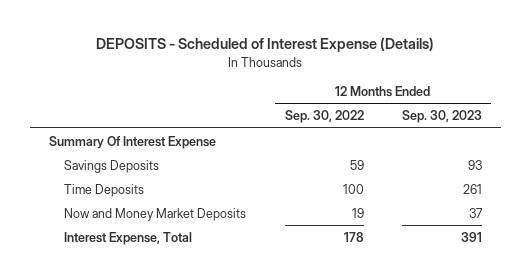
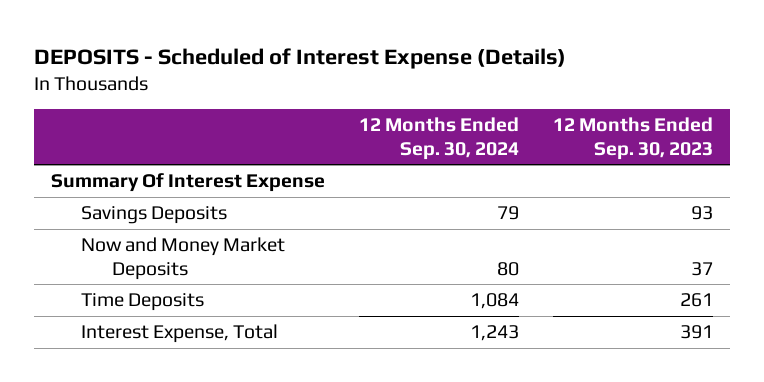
[284,110,364,124] Sep. 30, 2022 -> none
none -> [358,117,519,160] 12 Months Ended Sep. 30, 2024
[64,183,145,197] Time Deposits -> [81,293,205,312] Time Deposits

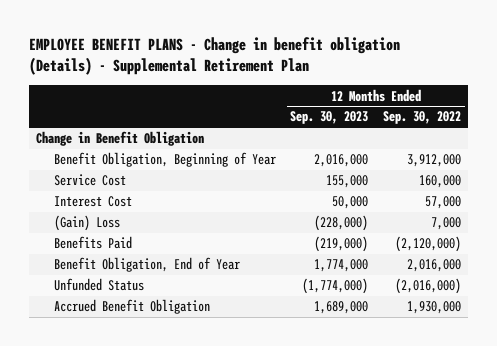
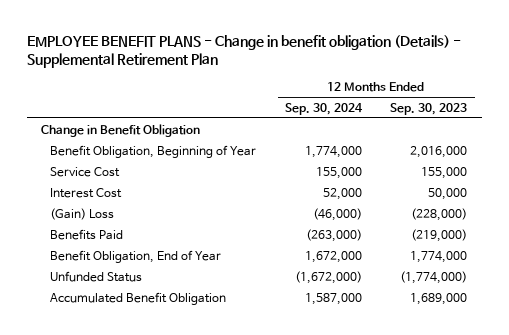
[382,111,461,125] Sep. 30, 2022 -> none
none -> [284,102,363,115] Sep. 30, 2024
[53,299,210,315] Accrued Benefit Obligation -> [50,291,227,305] Accumulated Benefit Obligation

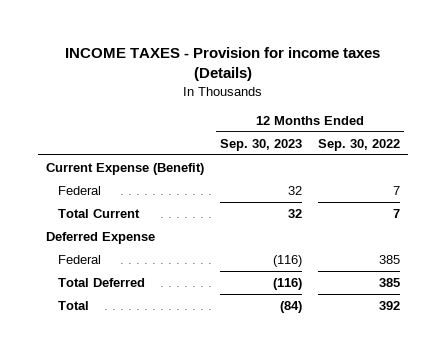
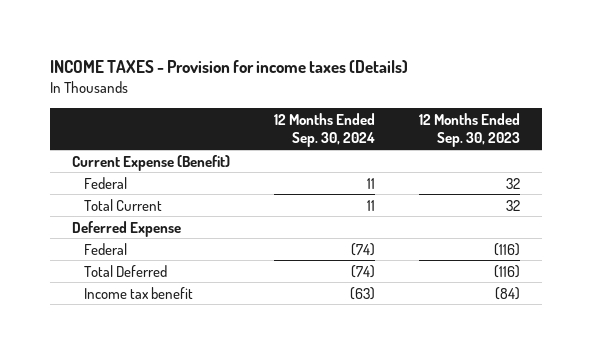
[318,138,401,151] Sep. 30, 2022 -> none
none -> [273,112,375,148] 12 Months Ended Sep. 30, 2024
[58,300,90,310] Total -> [83,286,193,299] Income tax benefit

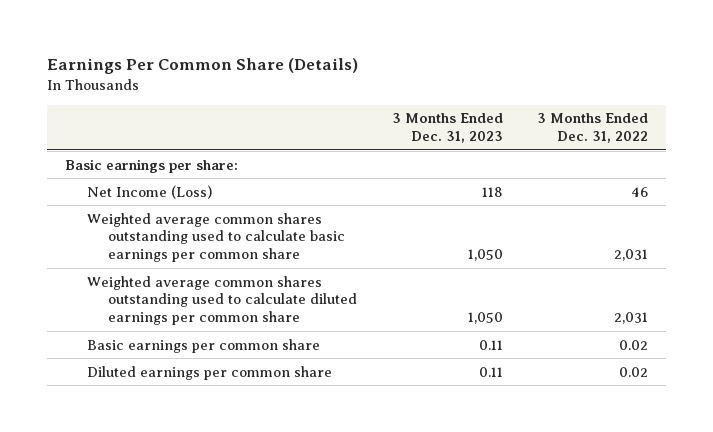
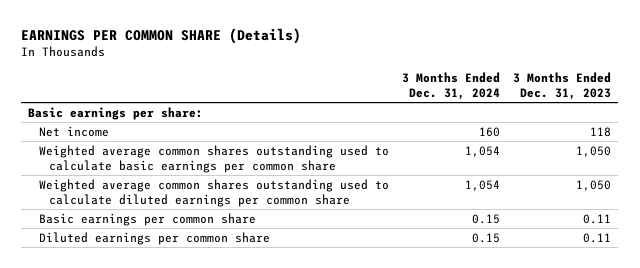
[47,58,359,75] Earnings Per Common Share (Details) -> [21,28,302,45] EARNINGS PER COMMON SHARE (Details)
[537,113,649,144] 3 Months Ended Dec. 31, 2022 -> none
none -> [401,72,500,101] 3 Months Ended Dec. 31, 2024
[86,184,212,199] Net Income (Loss) -> [38,125,109,137] Net income

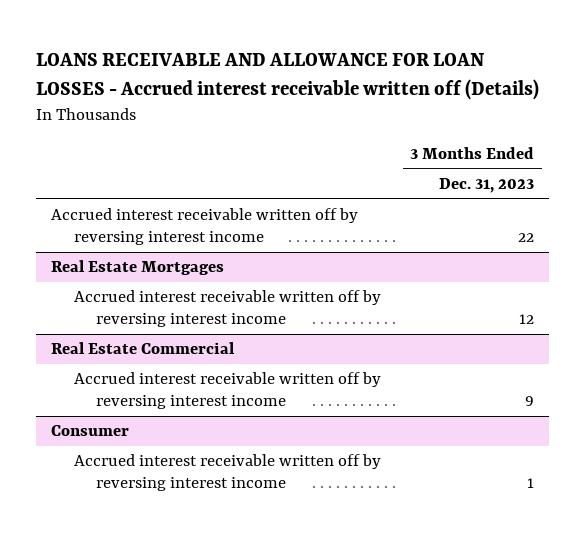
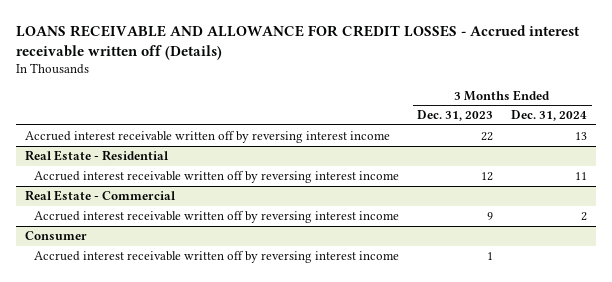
[36,52,540,100] LOANS RECEIVABLE AND ALLOWANCE FOR LOAN LOSSES - Accrued interest receivable written off (Details) -> [15,24,580,60] LOANS RECEIVABLE AND ALLOWANCE FOR CREDIT LOSSES - Accrued interest receivable written off (Details)
none -> [511,110,588,122] Dec. 31, 2024
[51,260,225,276] Real Estate Mortgages -> [24,149,169,161] Real Estate - Residential
[51,342,236,355] Real Estate Commercial -> [24,189,176,201] Real Estate - Commercial

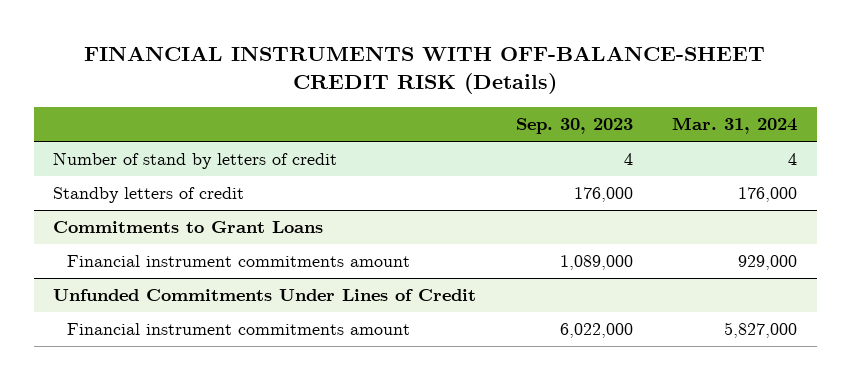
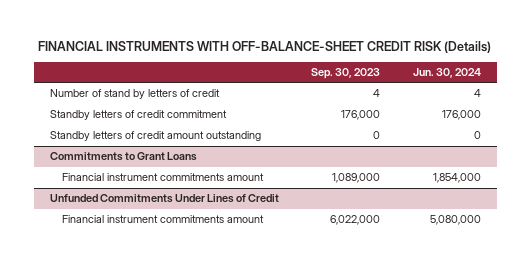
[672,117,798,135] Mar. 31, 2024 -> none
none -> [412,68,481,79] Jun. 30, 2024
none -> [49,110,227,121] Standby letters of credit commitment
[53,187,245,204] Standby letters of credit -> [49,131,261,142] Standby letters of credit amount outstanding
[573,187,633,203] 176,000 -> [373,131,381,140] 0

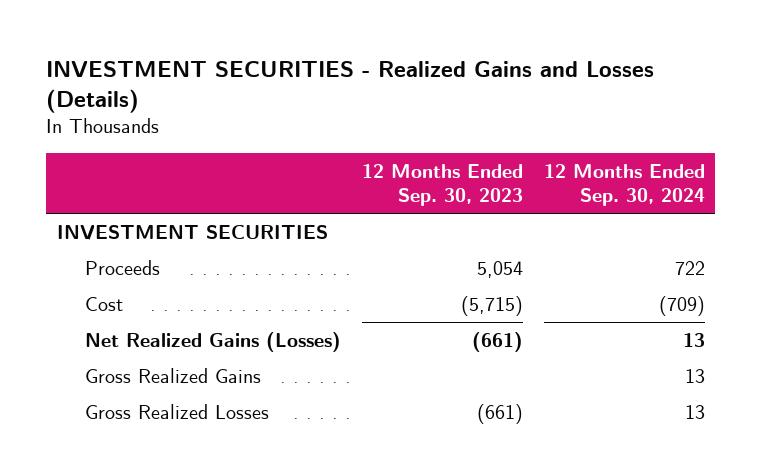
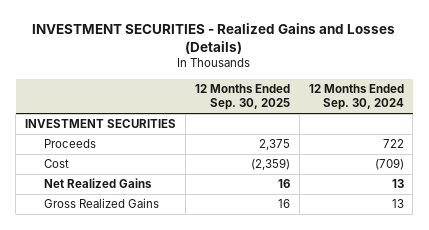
[361,163,523,206] 12 Months Ended Sep. 30, 2023 -> none
none -> [194,83,290,111] 12 Months Ended Sep. 30, 2025
[85,331,342,352] Net Realized Gains (Losses) -> [43,178,152,189] Net Realized Gains
[85,403,270,419] Gross Realized Losses -> none

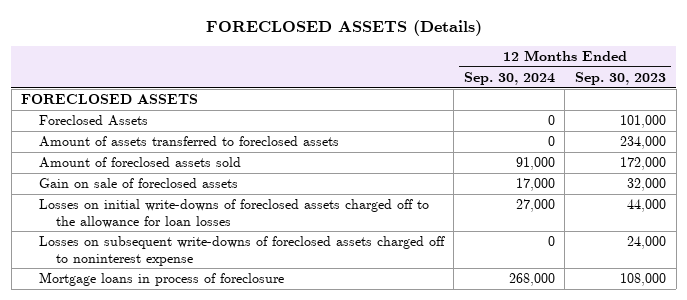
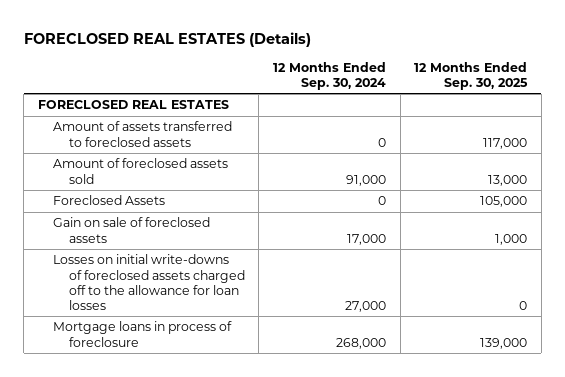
[205,20,482,37] FORECLOSED ASSETS (Details) -> [23,31,311,47] FORECLOSED REAL ESTATES (Details)
[574,72,666,86] Sep. 30, 2023 -> none
none -> [414,61,529,90] 12 Months Ended Sep. 30, 2025
[21,94,199,105] FORECLOSED ASSETS -> [37,100,229,110] FORECLOSED REAL ESTATES
[38,115,148,127] Foreclosed Assets -> [53,195,166,206] Foreclosed Assets
[38,236,445,266] Losses on subsequent write-downs of foreclosed assets charged off to noninterest expense -> none

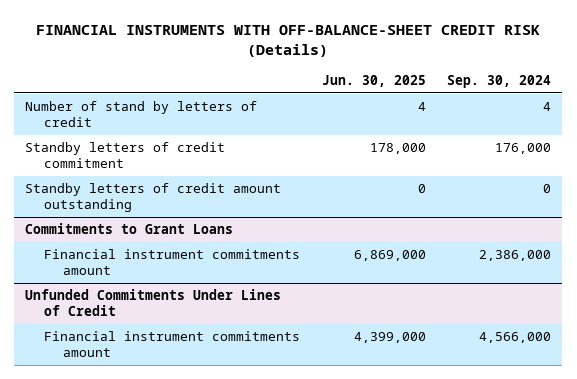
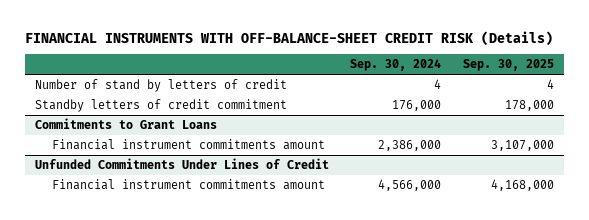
[321,75,426,88] Jun. 30, 2025 -> none
none -> [462,59,554,72] Sep. 30, 2025
[25,183,282,213] Standby letters of credit amount outstanding -> none

